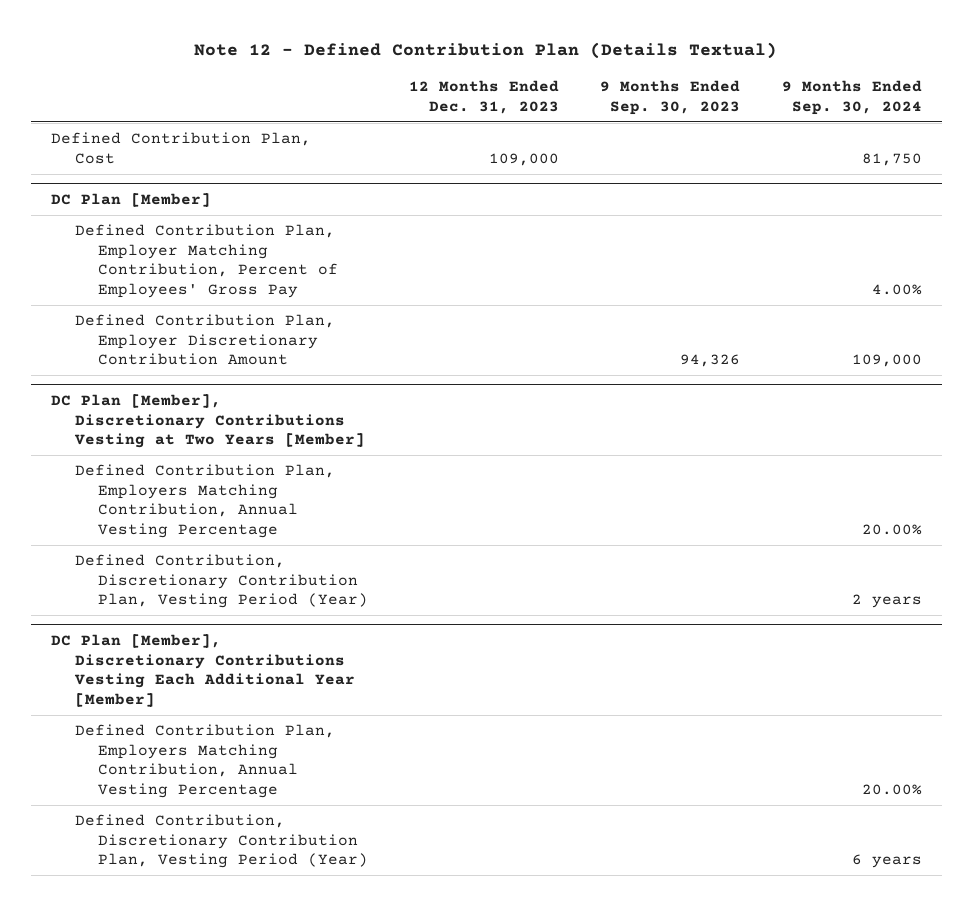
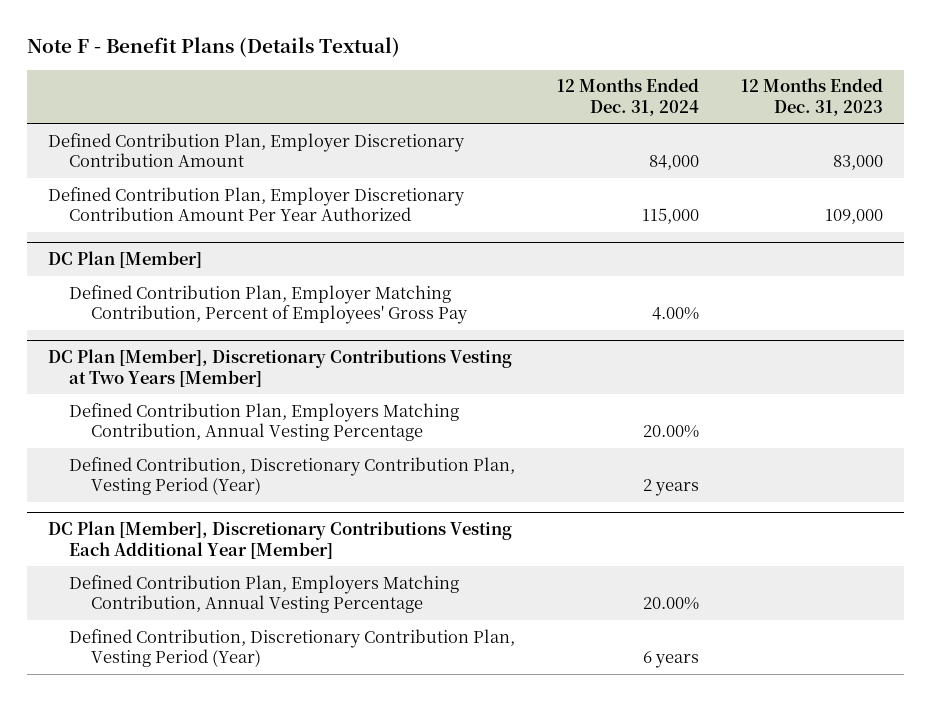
[194,42,778,60] Note 12 - Defined Contribution Plan (Details Textual) -> [27,36,401,57] Note F - Benefit Plans (Details Textual)
[600,80,741,115] 9 Months Ended Sep. 30, 2023 -> none
[781,80,922,115] 9 Months Ended Sep. 30, 2024 -> none
none -> [557,78,700,116] 12 Months Ended Dec. 31, 2024
[51,132,312,164] Defined Contribution Plan, Cost -> none
none -> [47,132,465,168] Defined Contribution Plan, Employer Discretionary Contribution Amount
none -> [47,186,465,222] Defined Contribution Plan, Employer Discretionary Contribution Amount Per Year Authorized
[74,314,335,366] Defined Contribution Plan, Employer Discretionary Contribution Amount -> none

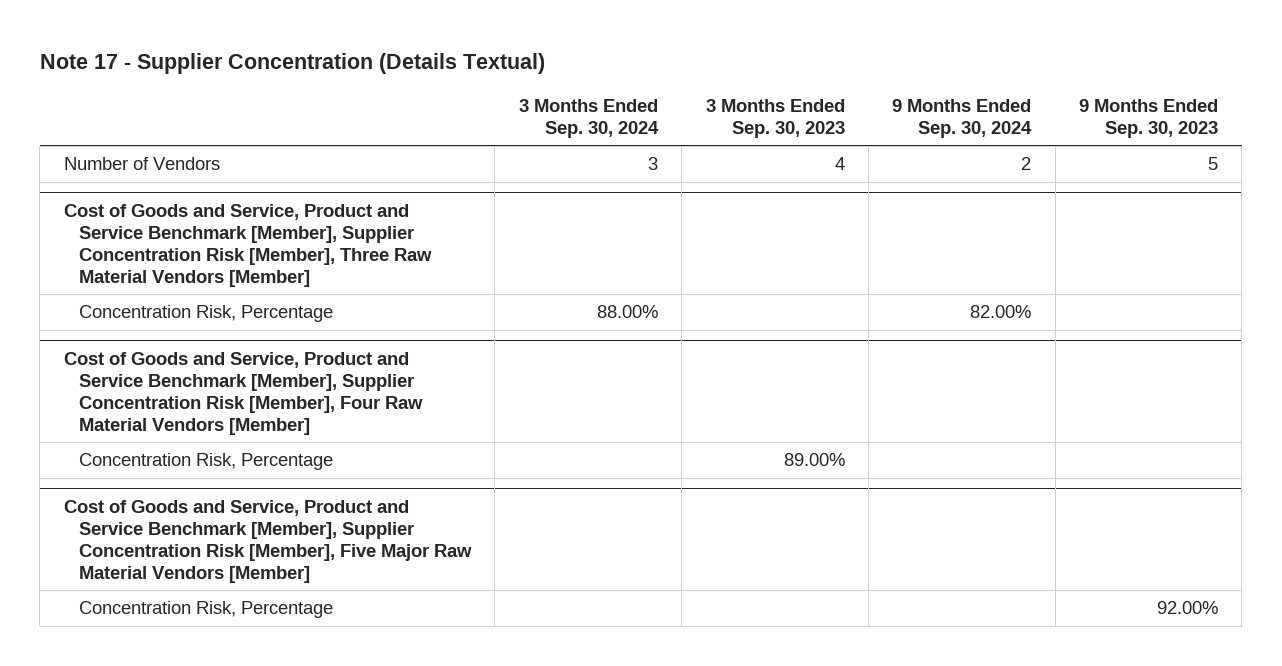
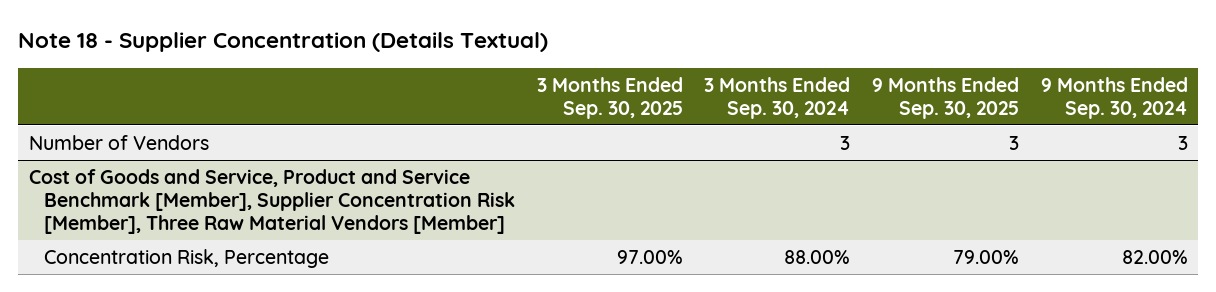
[39,52,545,74] Note 17 - Supplier Concentration (Details Textual) -> [17,32,548,53] Note 18 - Supplier Concentration (Details Textual)
[705,98,845,138] 3 Months Ended Sep. 30, 2023 -> none
[1078,98,1218,138] 9 Months Ended Sep. 30, 2023 -> none
none -> [536,76,683,119] 3 Months Ended Sep. 30, 2025
none -> [871,76,1019,119] 9 Months Ended Sep. 30, 2025
[1021,157,1032,171] 2 -> [1177,135,1188,150] 3
[63,352,424,435] Cost of Goods and Service, Product and Service Benchmark [Member], Supplier Concentration Risk [Member], Four Raw Material Vendors [Member] -> none
[79,453,334,471] Concentration Risk, Percentage -> none
[63,500,473,583] Cost of Goods and Service, Product and Service Benchmark [Member], Supplier Concentration Risk [Member], Five Major Raw Material Vendors [Member] -> none
[79,601,334,619] Concentration Risk, Percentage -> none

